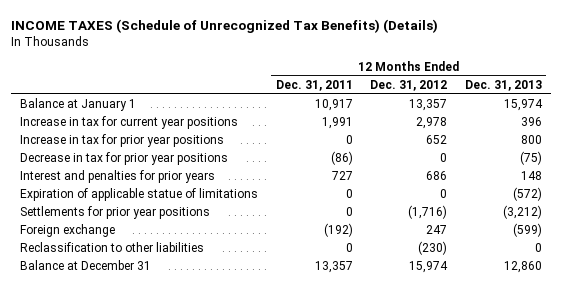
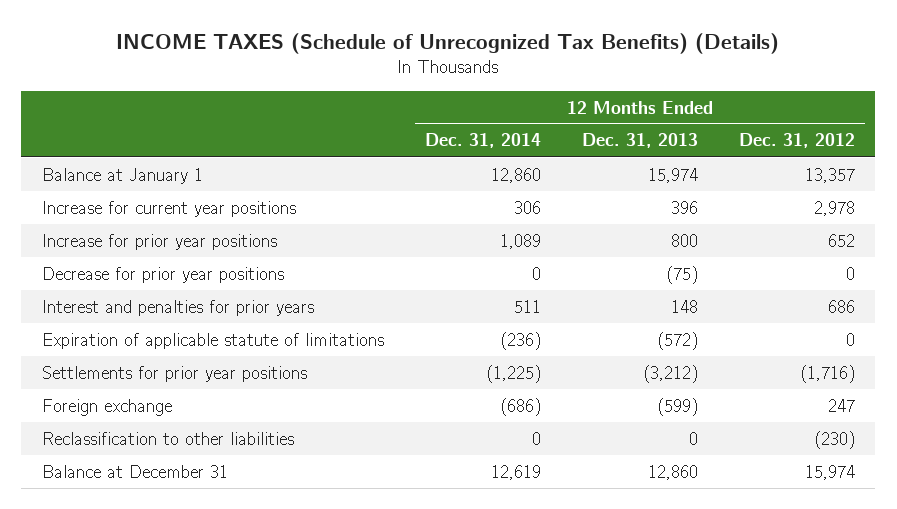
[275,80,353,92] Dec. 31, 2011 -> none
none -> [424,133,541,149] Dec. 31, 2014
[20,116,239,130] Increase in tax for current year positions -> [41,200,296,217] Increase for current year positions
[20,134,225,148] Increase in tax for prior year positions -> [41,233,277,250] Increase for prior year positions
[20,152,229,166] Decrease in tax for prior year positions -> [41,266,284,283] Decrease for prior year positions
[20,188,259,202] Expiration of applicable statue of limitations -> [41,332,384,349] Expiration of applicable statute of limitations

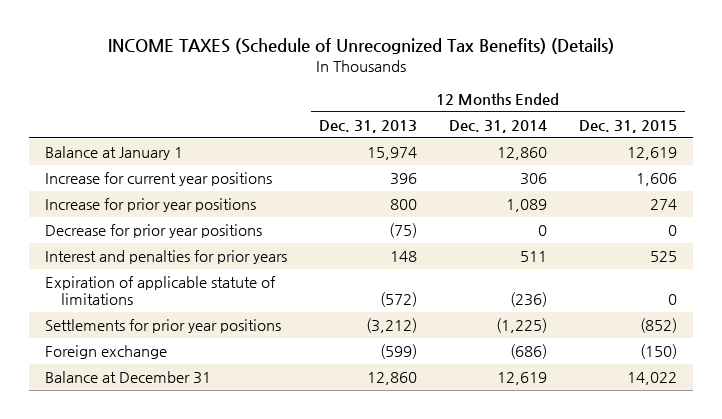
[738,133,855,149] Dec. 31, 2012 -> none
none -> [578,119,677,133] Dec. 31, 2015
[41,431,294,445] Reclassification to other liabilities -> none

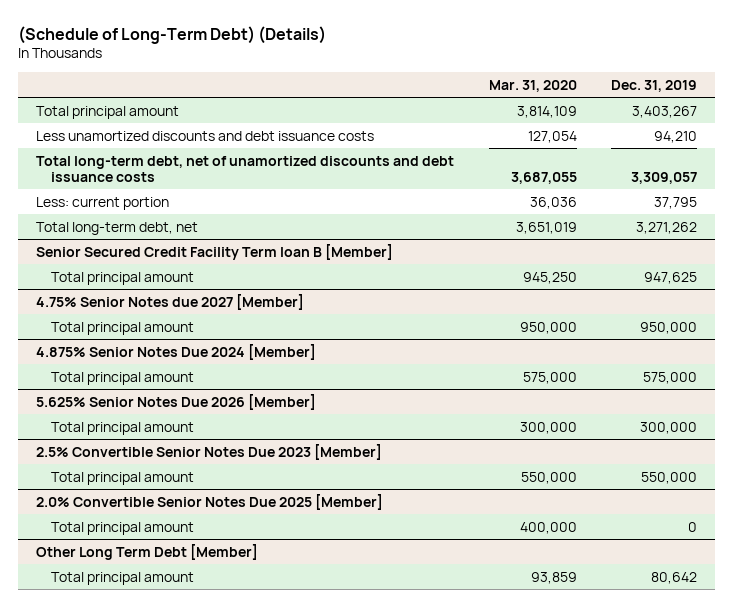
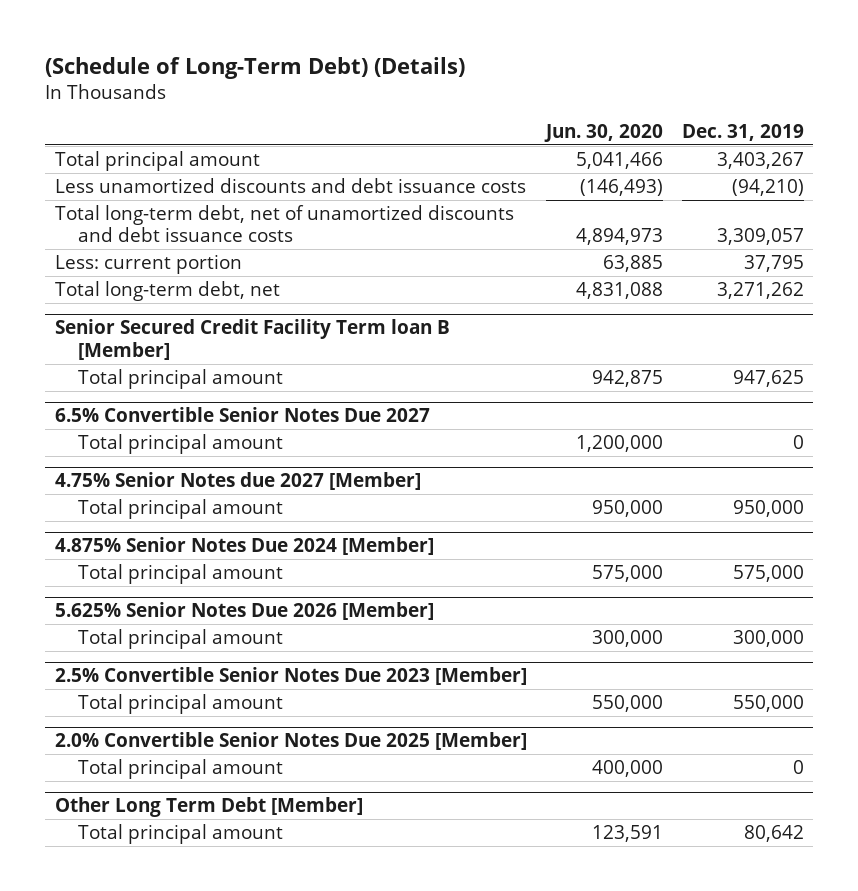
[488,79,577,92] Mar. 31, 2020 -> none
none -> [543,123,663,142] Jun. 30, 2020
[654,130,698,143] 94,210 -> [731,179,804,197] (94,210)
none -> [54,407,430,423] 6.5% Convertible Senior Notes Due 2027
none -> [78,434,284,455] Total principal amount

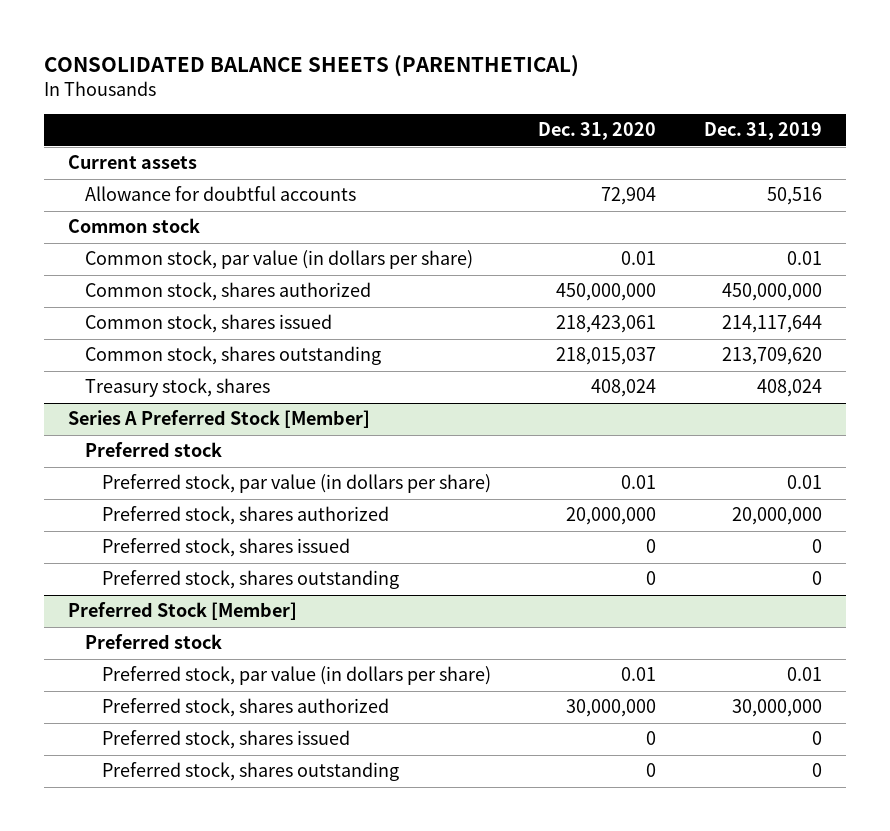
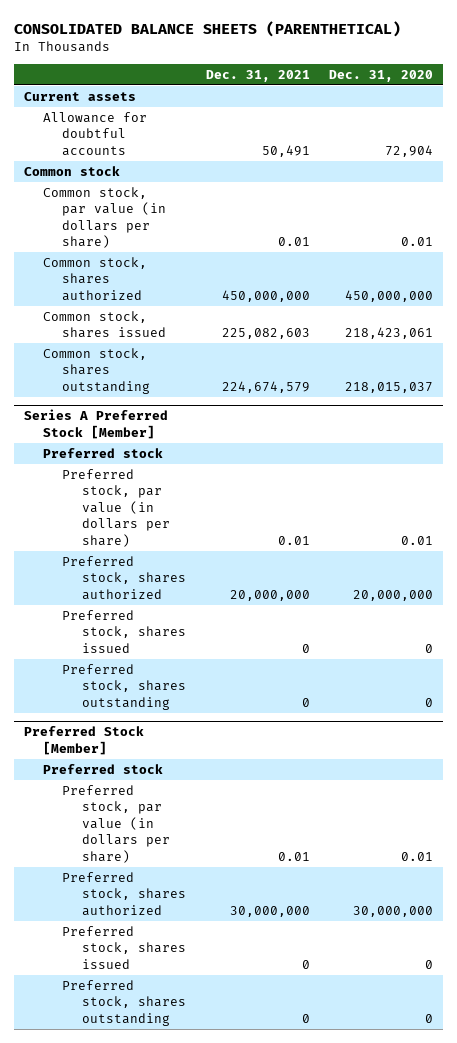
[704,122,823,141] Dec. 31, 2019 -> none
none -> [205,69,310,82] Dec. 31, 2021
[84,378,270,398] Treasury stock, shares -> none

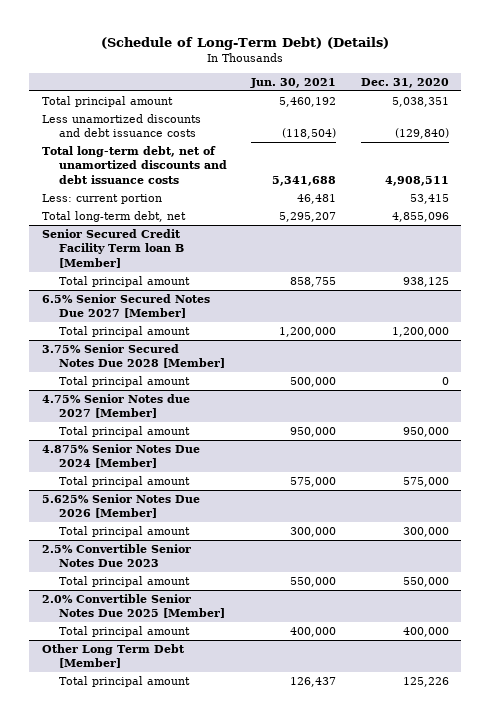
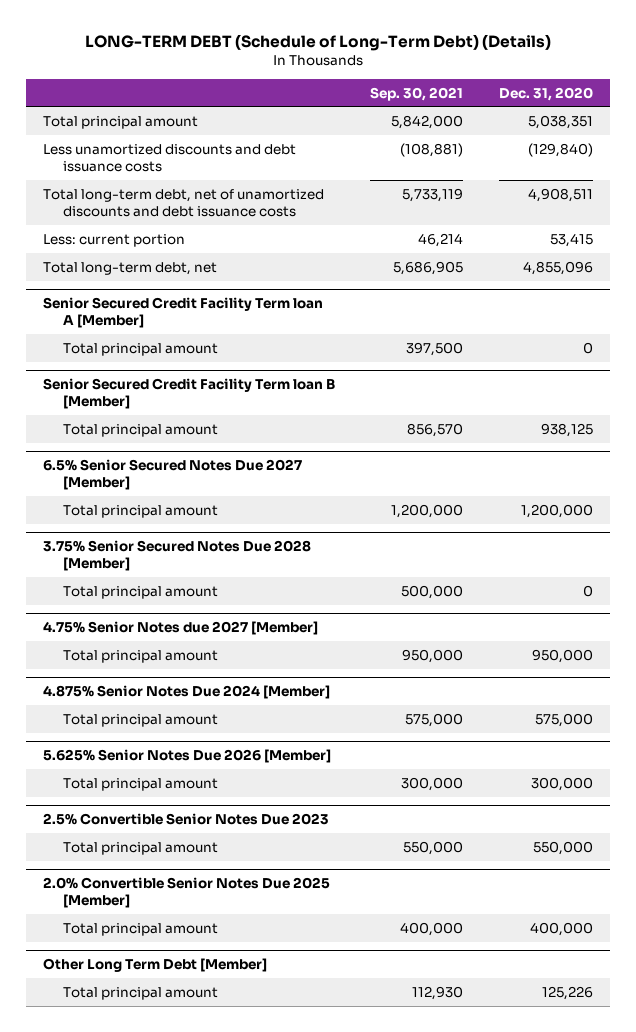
[101,36,390,50] (Schedule of Long-Term Debt) (Details) -> [84,33,551,51] LONG-TERM DEBT (Schedule of Long-Term Debt) (Details)
[250,77,337,88] Jun. 30, 2021 -> none
none -> [370,86,464,101] Sep. 30, 2021
none -> [43,297,324,329] Senior Secured Credit Facility Term loan A [Member]
none -> [62,342,218,356] Total principal amount

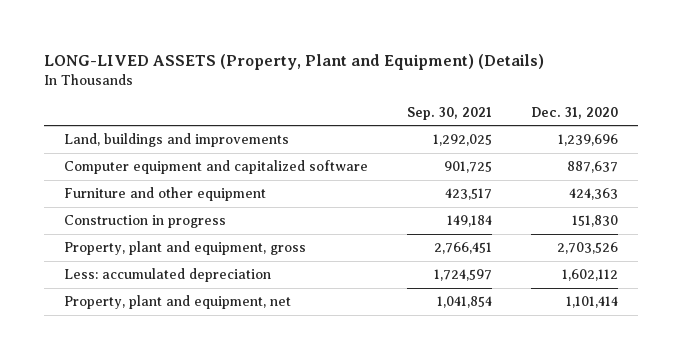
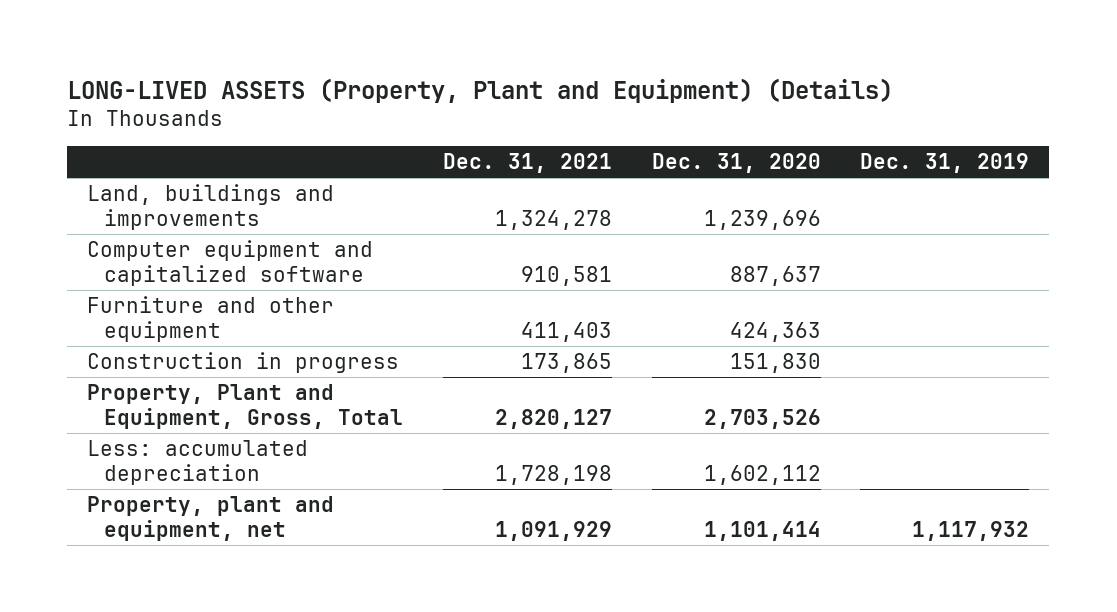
[406,106,492,120] Sep. 30, 2021 -> none
none -> [442,153,612,174] Dec. 31, 2021
none -> [860,153,1030,174] Dec. 31, 2019
[63,241,306,256] Property, plant and equipment, gross -> [87,383,403,429] Property, Plant and Equipment, Gross, Total

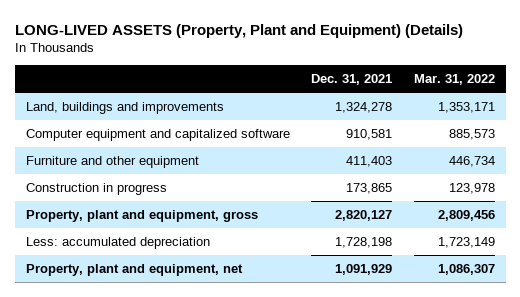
[651,153,821,174] Dec. 31, 2020 -> none
[860,153,1030,174] Dec. 31, 2019 -> none
none -> [413,74,495,86] Mar. 31, 2022
[87,383,403,429] Property, Plant and Equipment, Gross, Total -> [25,209,258,222] Property, plant and equipment, gross

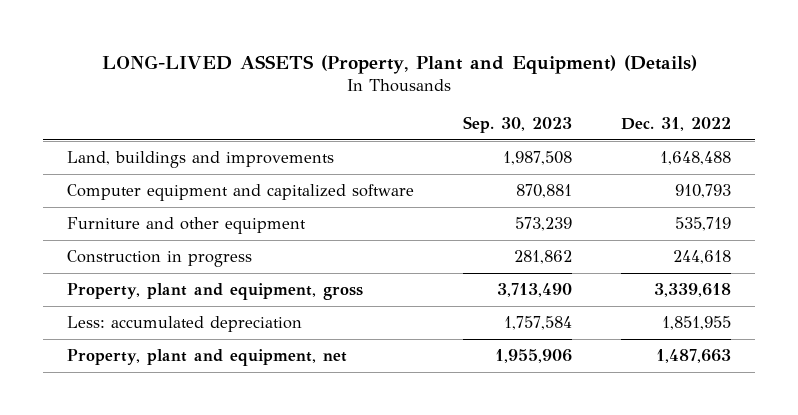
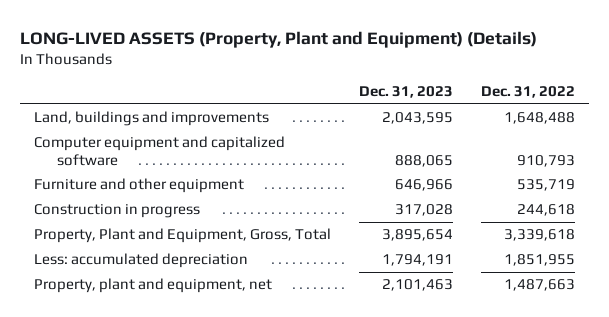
[462,116,572,134] Sep. 30, 2023 -> none
none -> [359,86,454,99] Dec. 31, 2023
[67,283,364,301] Property, plant and equipment, gross -> [34,228,332,244] Property, Plant and Equipment, Gross, Total

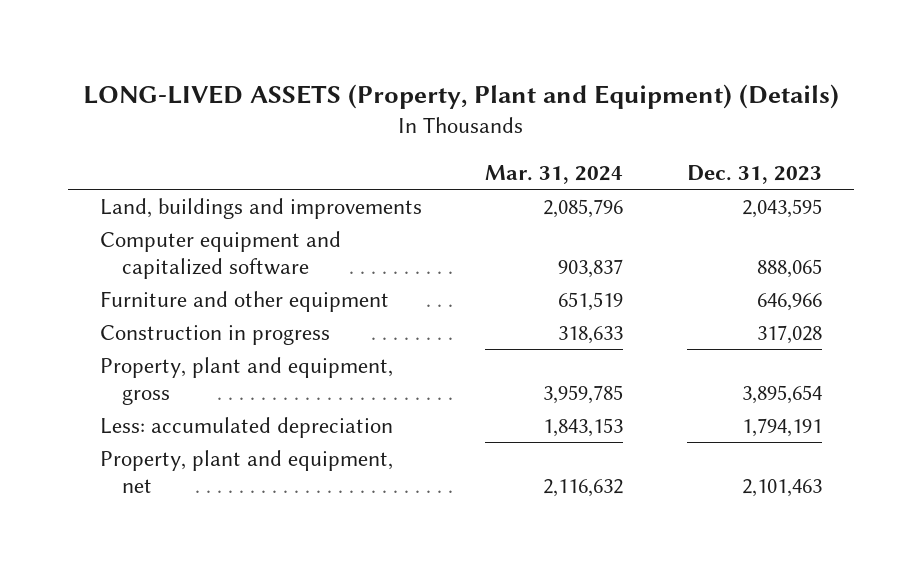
[480,86,575,99] Dec. 31, 2022 -> none
none -> [485,164,624,184] Mar. 31, 2024
[34,228,332,244] Property, Plant and Equipment, Gross, Total -> [99,356,393,405] Property, plant and equipment, gross

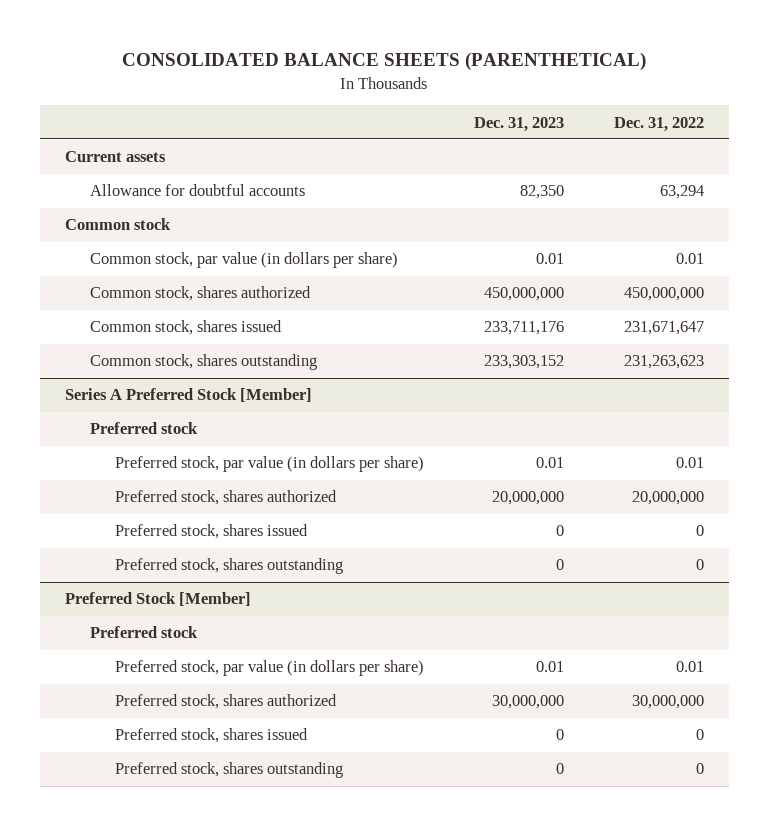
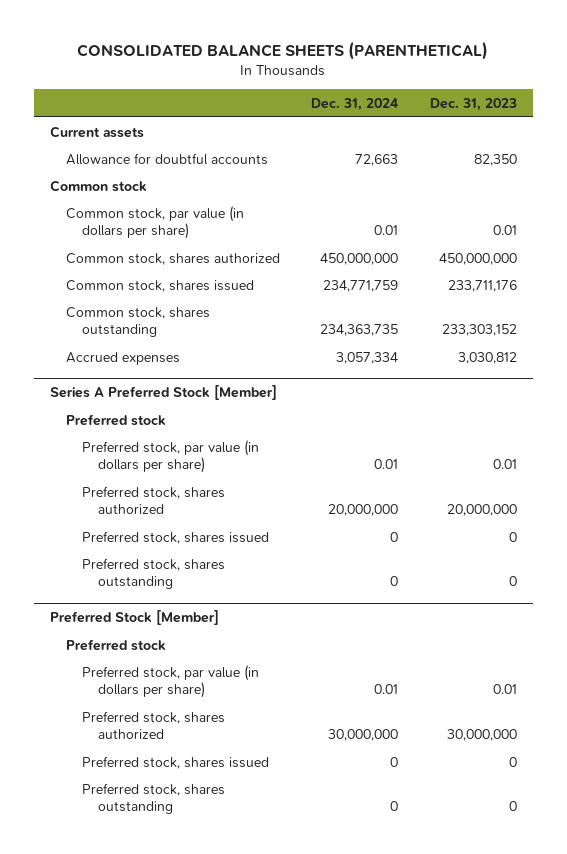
[613,116,704,132] Dec. 31, 2022 -> none
none -> [311,97,399,111] Dec. 31, 2024
none -> [65,351,180,365] Accrued expenses

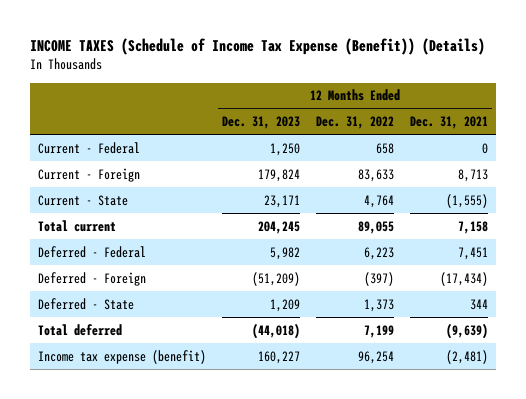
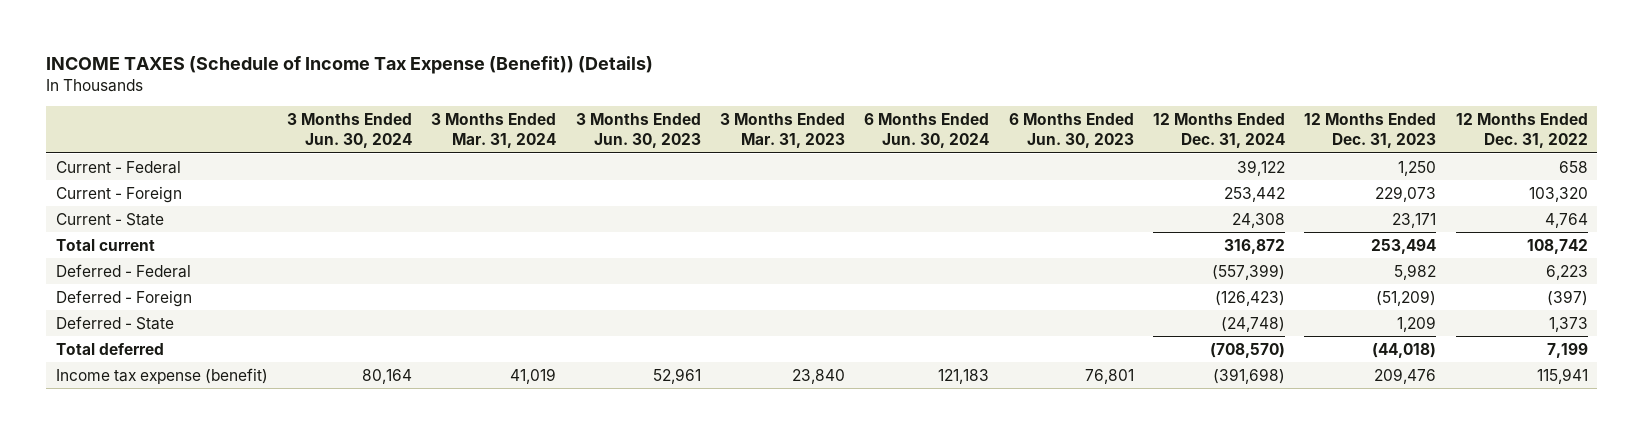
[410,116,489,130] Dec. 31, 2021 -> none
none -> [287,113,413,149] 3 Months Ended Jun. 30, 2024
none -> [431,113,557,149] 3 Months Ended Mar. 31, 2024
none -> [575,113,701,149] 3 Months Ended Jun. 30, 2023
none -> [719,113,845,149] 3 Months Ended Mar. 31, 2023
none -> [864,113,990,149] 6 Months Ended Jun. 30, 2024
none -> [1008,113,1134,149] 6 Months Ended Jun. 30, 2023
none -> [1152,113,1285,149] 12 Months Ended Dec. 31, 2024
[258,168,301,182] 179,824 -> [1375,185,1437,202] 229,073
[358,168,395,182] 83,633 -> [1528,186,1588,202] 103,320
[258,220,301,234] 204,245 -> [1371,238,1437,254] 253,494
[358,220,395,234] 89,055 -> [1526,238,1588,254] 108,742
[258,350,301,364] 160,227 -> [1374,367,1437,384] 209,476
[358,350,395,364] 96,254 -> [1536,367,1588,384] 115,941

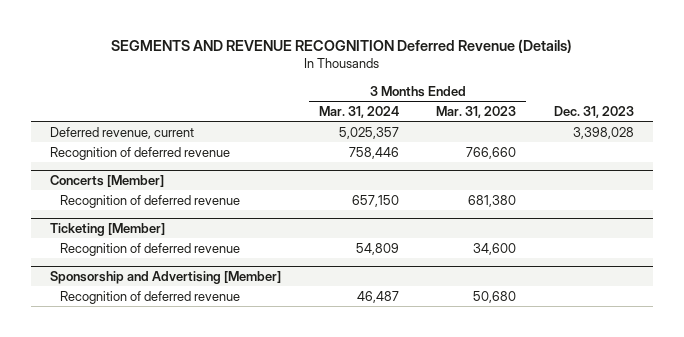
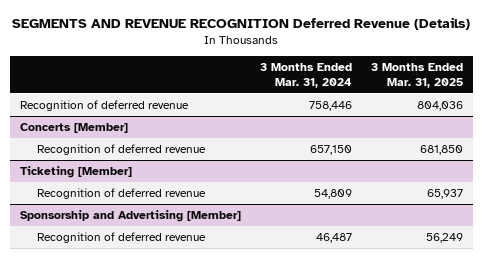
[436,105,517,118] Mar. 31, 2023 -> none
[553,105,634,118] Dec. 31, 2023 -> none
none -> [371,63,464,88] 3 Months Ended Mar. 31, 2025
[50,126,195,139] Deferred revenue, current -> none

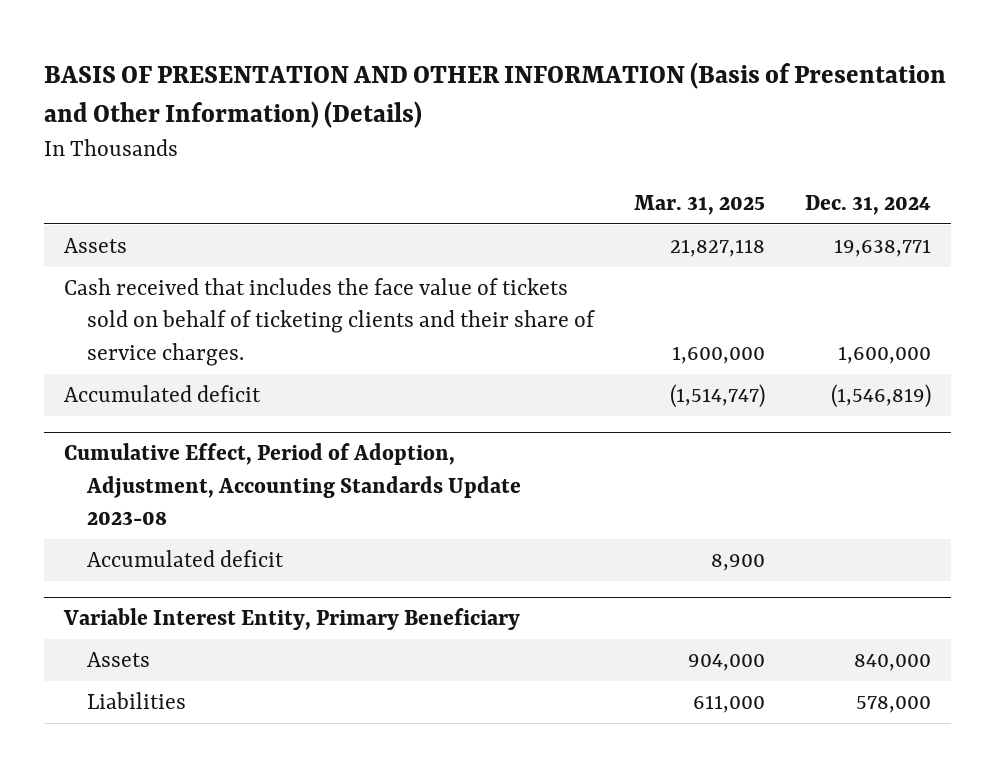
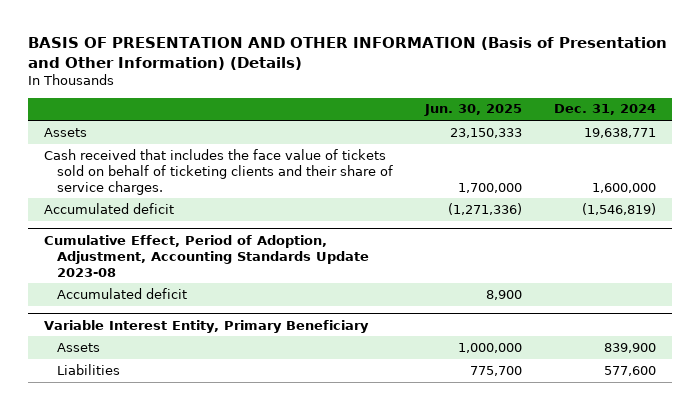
[634,194,766,215] Mar. 31, 2025 -> none
none -> [423,104,522,117] Jun. 30, 2025
[854,654,932,672] 840,000 -> [603,342,656,353] 839,900
[856,696,932,714] 578,000 -> [603,365,656,376] 577,600

